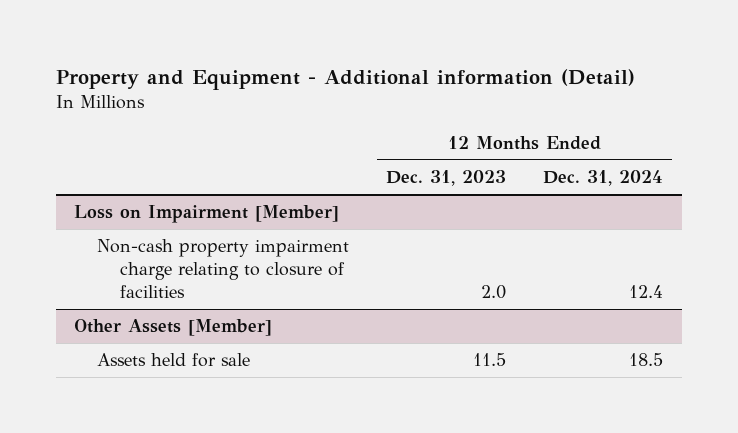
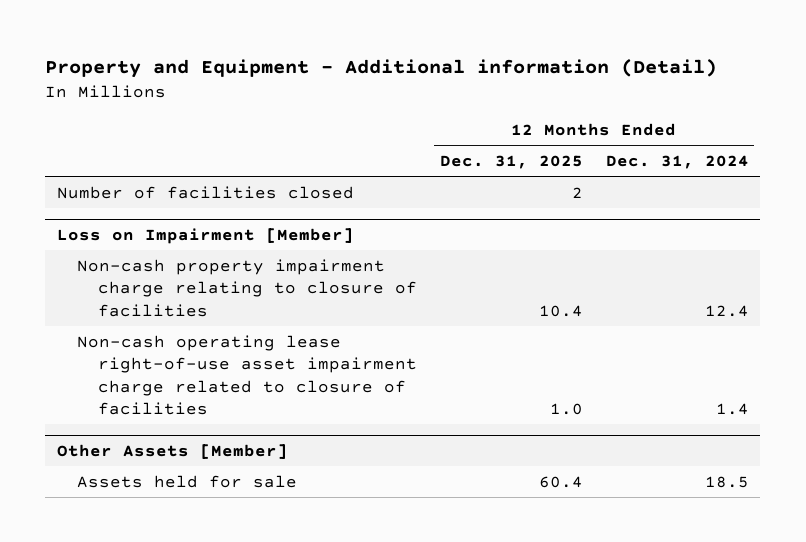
[386,170,507,187] Dec. 31, 2023 -> none
none -> [439,154,583,169] Dec. 31, 2025
none -> [56,185,354,199] Number of facilities closed
none -> [77,334,417,415] Non-cash operating lease right-of-use asset impairment charge related to closure of facilities

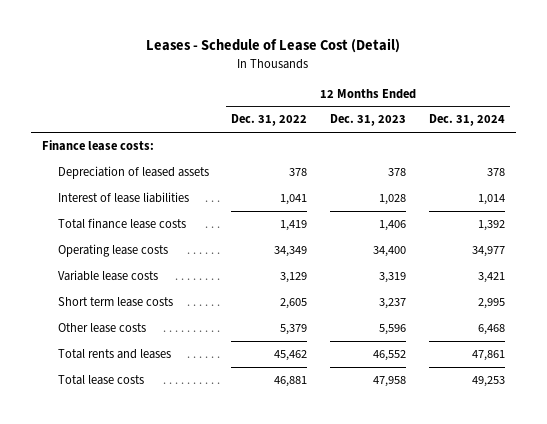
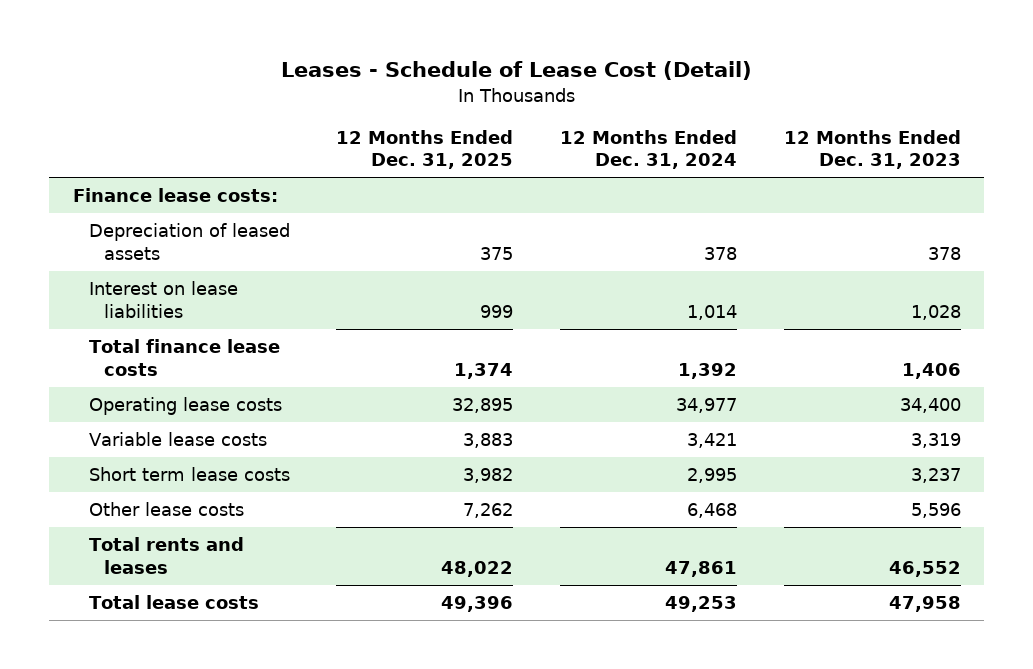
[231,114,308,127] Dec. 31, 2022 -> none
none -> [336,129,514,170] 12 Months Ended Dec. 31, 2025
[57,192,189,204] Interest of lease liabilities -> [88,281,238,318] Interest on lease liabilities

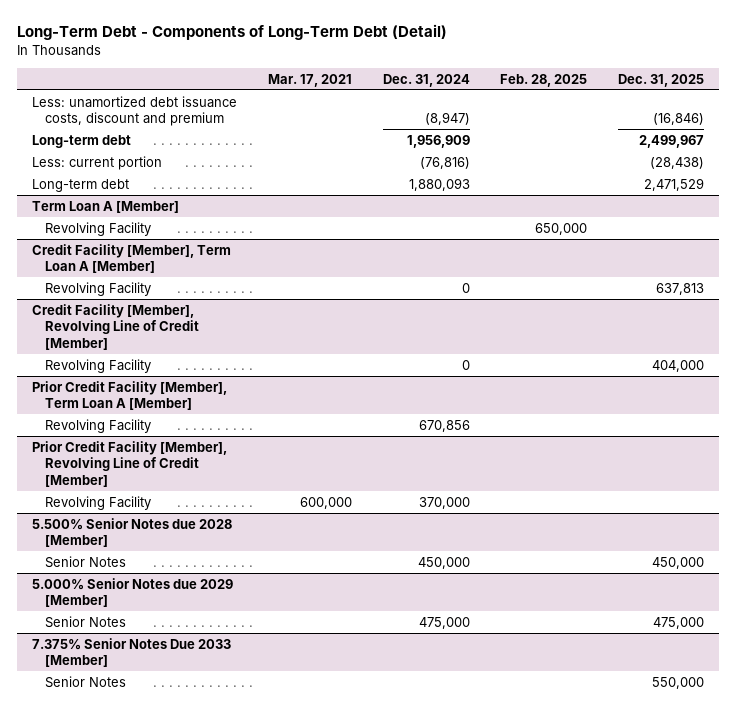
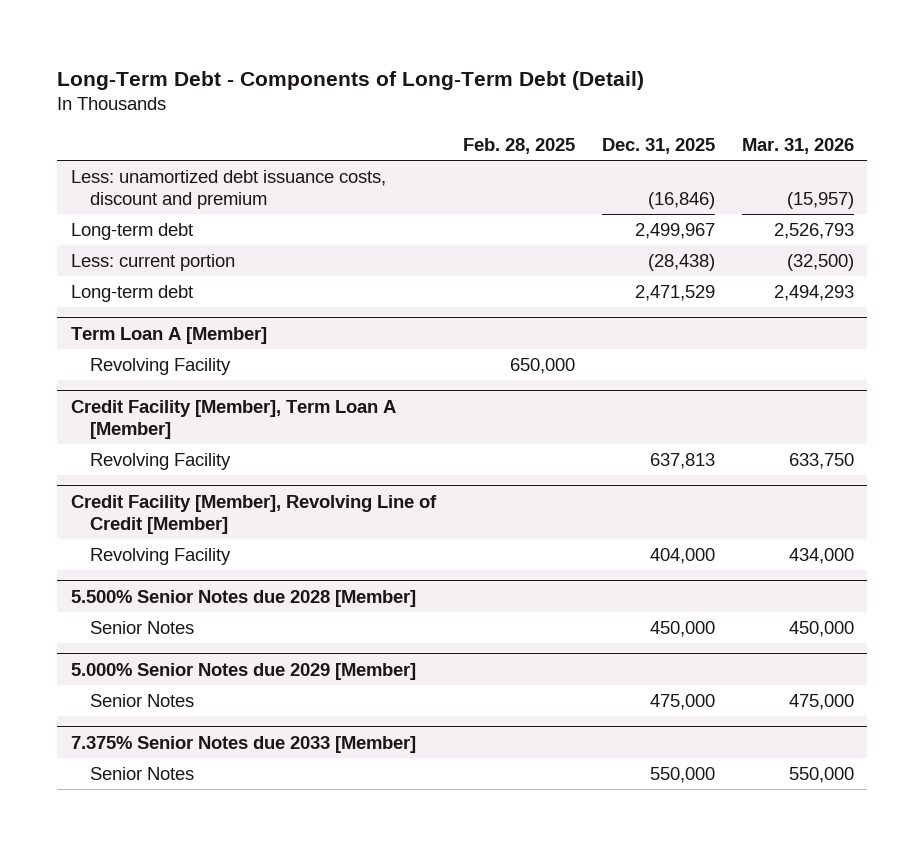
[267,73,352,87] Mar. 17, 2021 -> none
[382,73,470,87] Dec. 31, 2024 -> none
none -> [741,137,854,154] Mar. 31, 2026
[32,380,228,411] Prior Credit Facility [Member], Term Loan A [Member] -> none
[45,418,152,433] Revolving Facility -> none
[32,440,228,487] Prior Credit Facility [Member], Revolving Line of Credit [Member] -> none
[45,495,152,510] Revolving Facility -> none
[32,637,232,668] 7.375% Senior Notes Due 2033 [Member] -> [70,735,416,753] 7.375% Senior Notes due 2033 [Member]

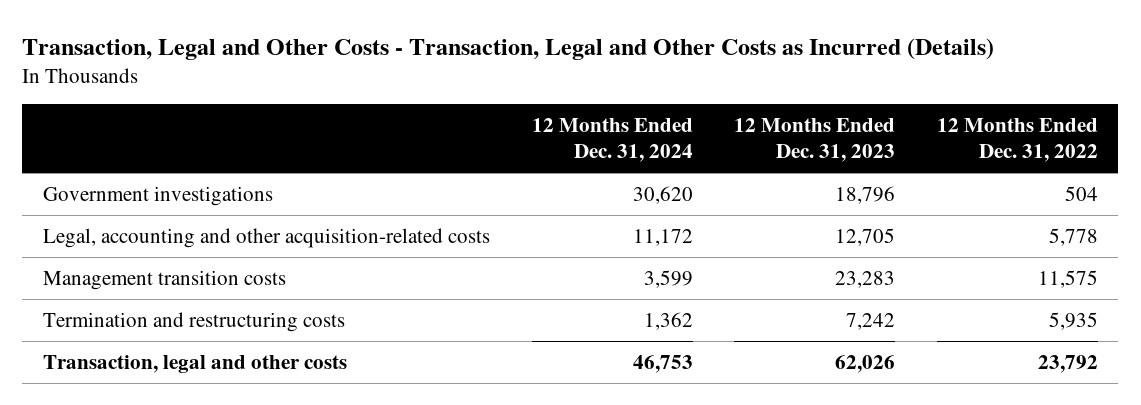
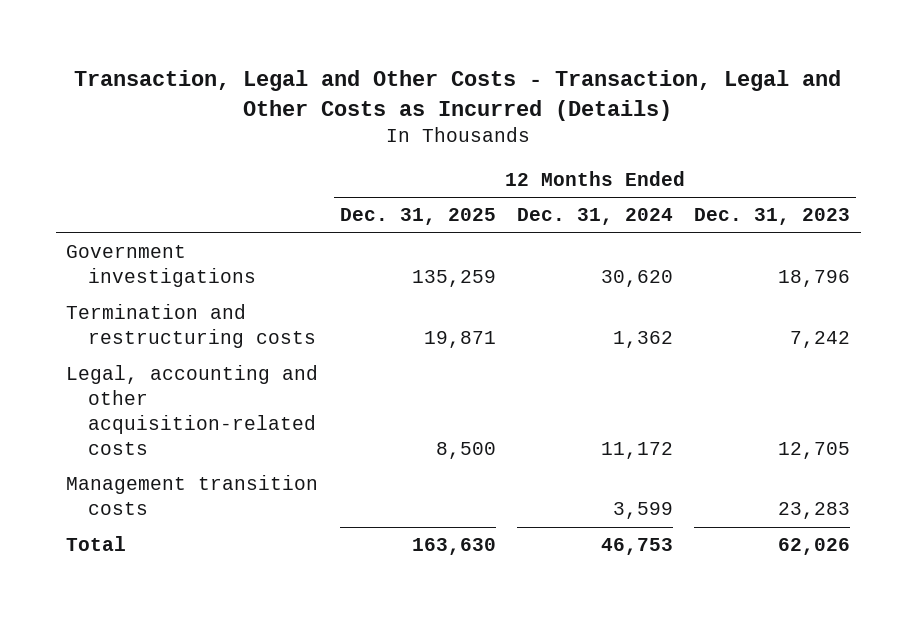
[936,117,1098,163] 12 Months Ended Dec. 31, 2022 -> none
none -> [339,208,496,226] Dec. 31, 2025
[43,312,346,333] Termination and restructuring costs -> [66,304,316,349] Termination and restructuring costs
[43,355,348,374] Transaction, legal and other costs -> [66,536,127,552] Total

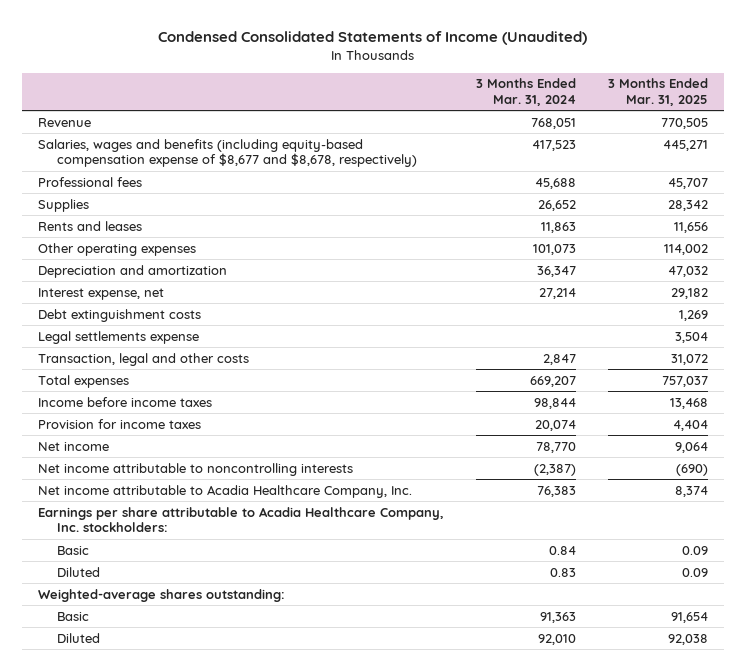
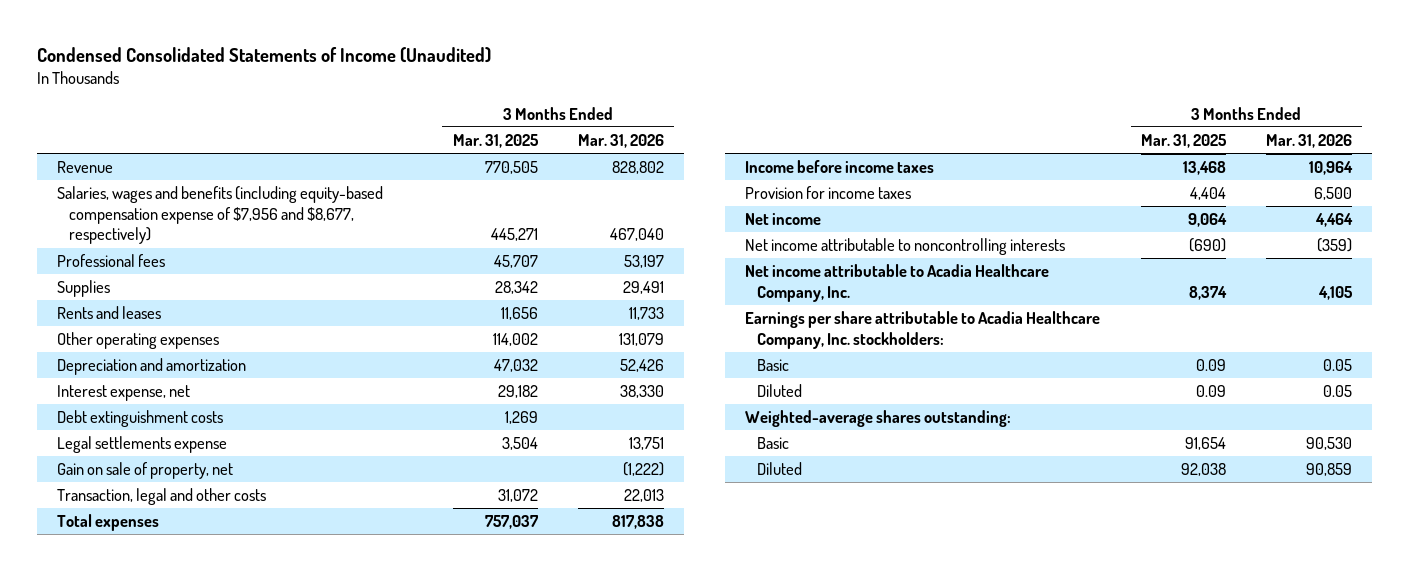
[476,78,577,106] 3 Months Ended Mar. 31, 2024 -> none
none -> [578,134,665,149] Mar. 31, 2026
[38,138,417,168] Salaries, wages and benefits (including equity-based compensation expense of $8,677 and $8,678, respectively) -> [57,186,384,245] Salaries, wages and benefits (including equity-based compensation expense of $7,956 and $8,677, respectively)
none -> [57,462,234,480] Gain on sale of property, net

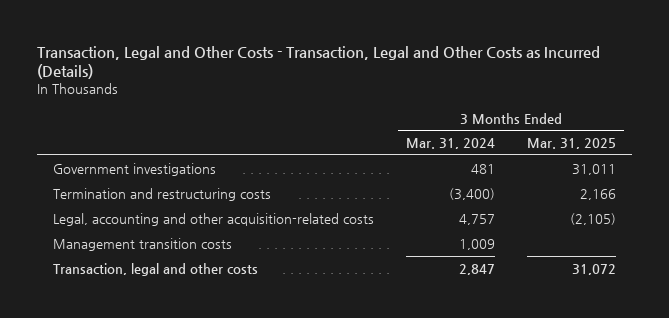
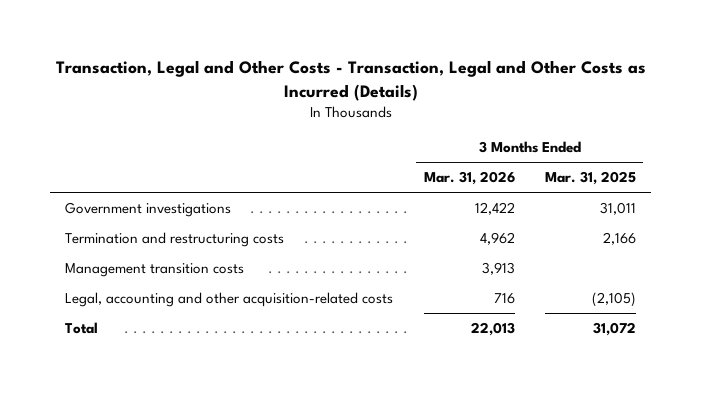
[406,138,496,150] Mar. 31, 2024 -> none
none -> [423,171,515,186] Mar. 31, 2026
[53,212,375,226] Legal, accounting and other acquisition-related costs -> [65,292,394,308] Legal, accounting and other acquisition-related costs
[53,262,259,276] Transaction, legal and other costs -> [65,322,99,335] Total

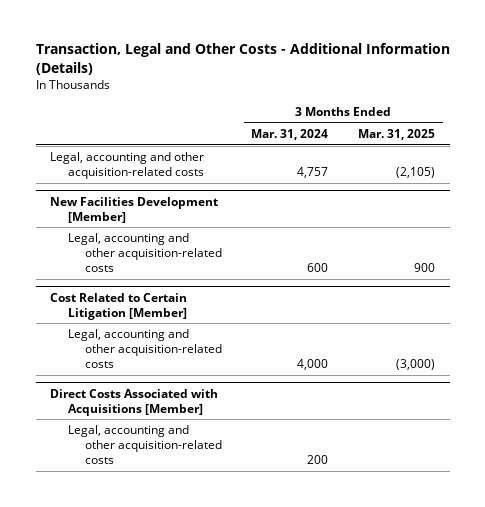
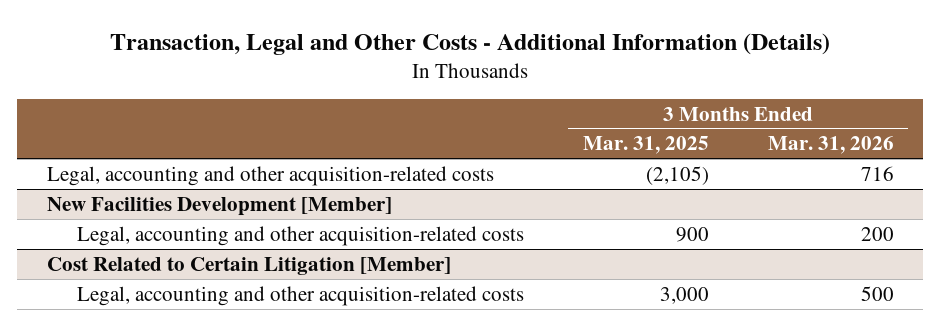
[251,129,329,141] Mar. 31, 2024 -> none
none -> [767,136,894,155] Mar. 31, 2026
[50,388,219,416] Direct Costs Associated with Acquisitions [Member] -> none
[67,425,222,465] Legal, accounting and other acquisition-related costs -> none
[396,359,436,371] (3,000) -> [659,286,709,304] 3,000

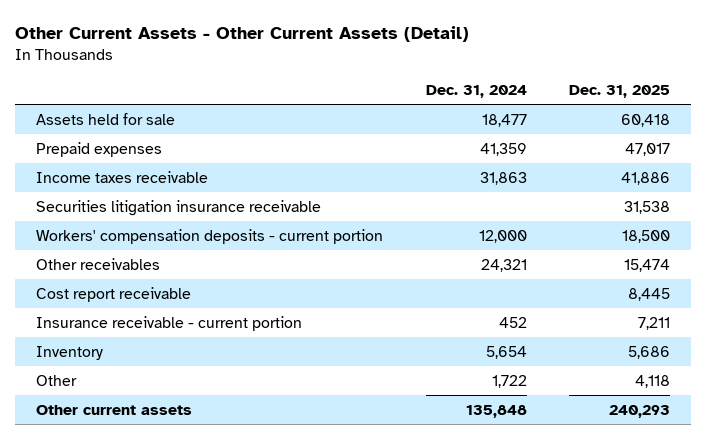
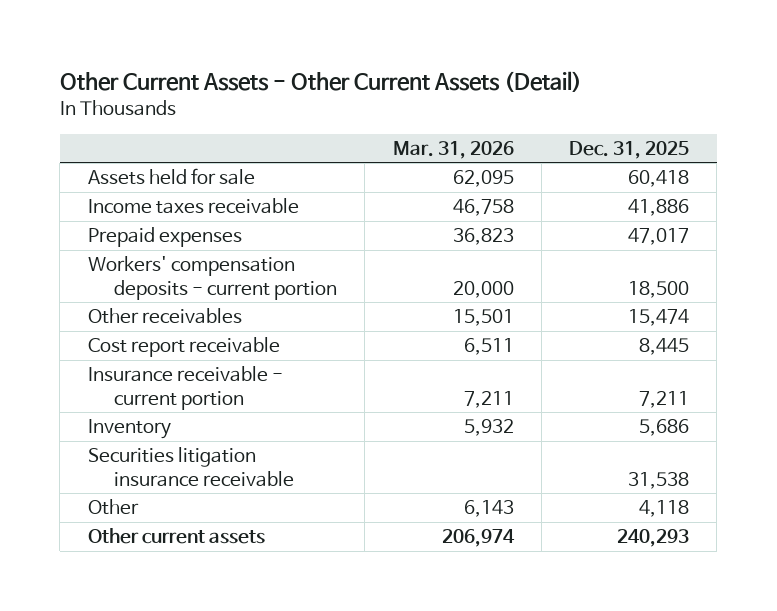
[425,85,527,99] Dec. 31, 2024 -> none
none -> [392,140,514,159] Mar. 31, 2026
[36,141,163,157] Prepaid expenses -> [87,227,242,248] Prepaid expenses
[36,199,322,216] Securities litigation insurance receivable -> [87,447,295,487] Securities litigation insurance receivable

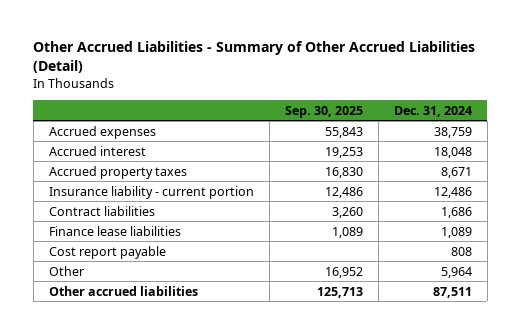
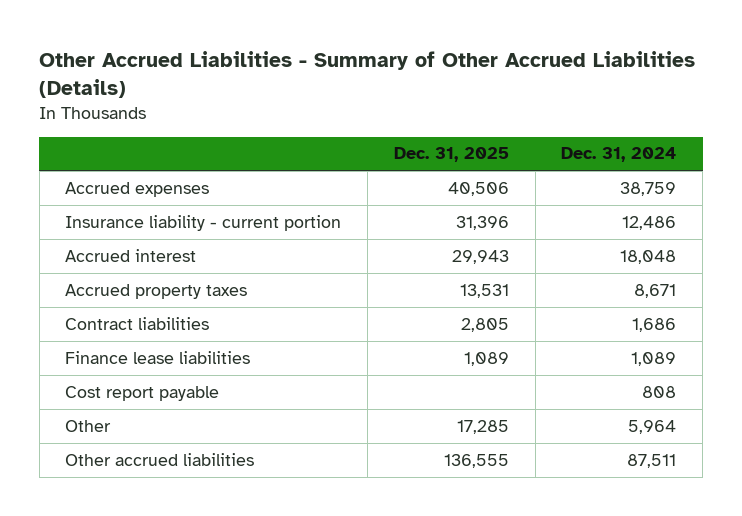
[33,41,476,74] Other Accrued Liabilities - Summary of Other Accrued Liabilities (Detail) -> [39,50,696,98] Other Accrued Liabilities - Summary of Other Accrued Liabilities (Details)
[284,105,363,118] Sep. 30, 2025 -> none
none -> [393,147,509,163] Dec. 31, 2025
[48,185,254,199] Insurance liability - current portion -> [65,214,342,231] Insurance liability - current portion

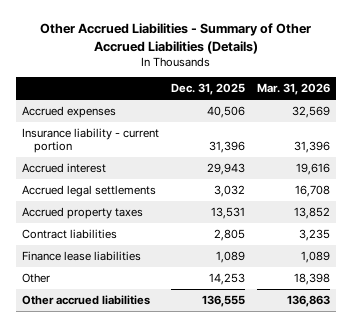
[561,147,677,163] Dec. 31, 2024 -> none
none -> [256,83,330,96] Mar. 31, 2026
none -> [21,185,156,198] Accrued legal settlements
[65,385,220,401] Cost report payable -> none
[456,419,509,434] 17,285 -> [208,273,245,286] 14,253

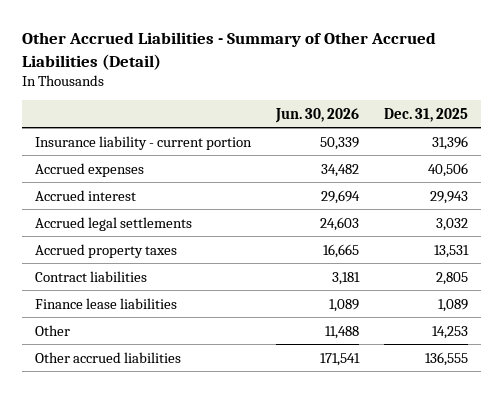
[39,23,311,54] Other Accrued Liabilities - Summary of Other Accrued Liabilities (Details) -> [22,32,437,70] Other Accrued Liabilities - Summary of Other Accrued Liabilities (Detail)
[256,83,330,96] Mar. 31, 2026 -> none
none -> [275,107,360,123] Jun. 30, 2026
[21,106,116,119] Accrued expenses -> [34,162,144,177] Accrued expenses

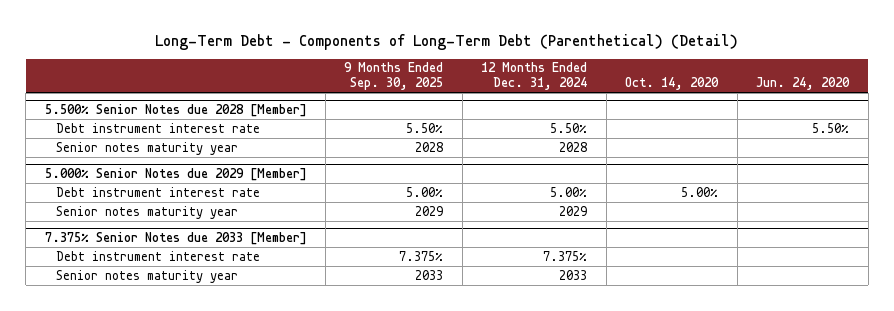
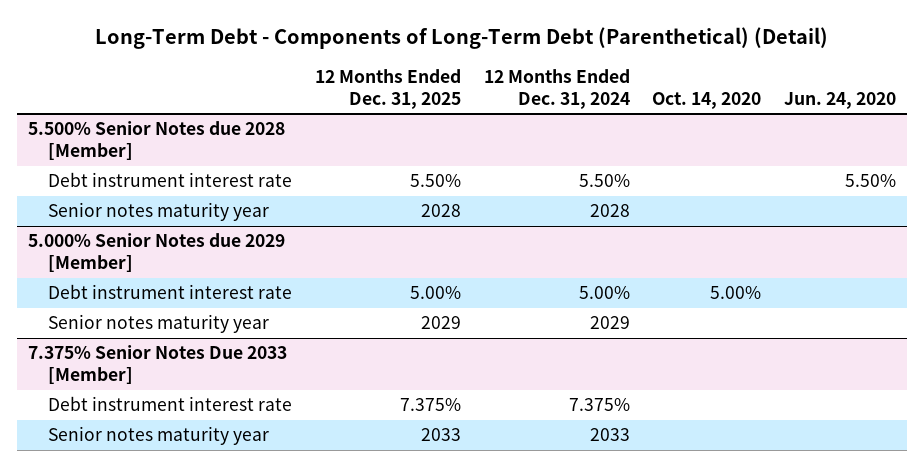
[344,62,444,91] 9 Months Ended Sep. 30, 2025 -> none
none -> [315,68,462,109] 12 Months Ended Dec. 31, 2025
[44,232,307,246] 7.375% Senior Notes due 2033 [Member] -> [28,345,288,385] 7.375% Senior Notes Due 2033 [Member]

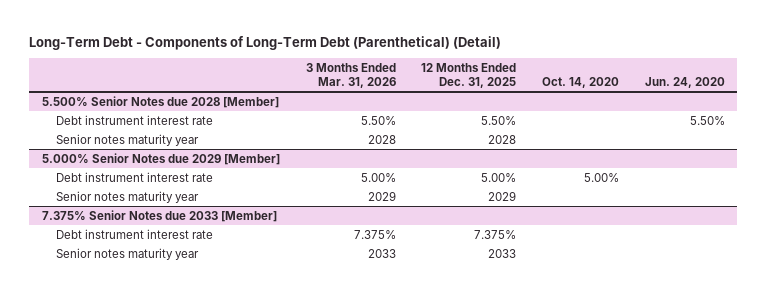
[483,68,630,109] 12 Months Ended Dec. 31, 2024 -> none
none -> [305,63,396,89] 3 Months Ended Mar. 31, 2026
[28,345,288,385] 7.375% Senior Notes Due 2033 [Member] -> [41,209,277,222] 7.375% Senior Notes due 2033 [Member]

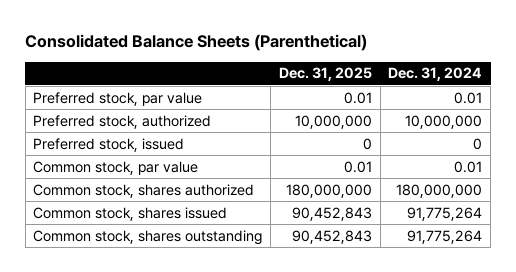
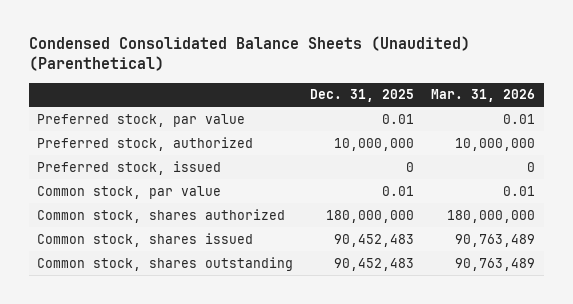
[25,34,368,52] Consolidated Balance Sheets (Parenthetical) -> [28,36,470,72] Condensed Consolidated Balance Sheets (Unaudited) (Parenthetical)
[388,67,483,82] Dec. 31, 2024 -> none
none -> [431,89,536,103] Mar. 31, 2026
[291,206,372,221] 90,452,843 -> [334,233,415,247] 90,452,483
[291,229,372,244] 90,452,843 -> [334,257,415,271] 90,452,483

